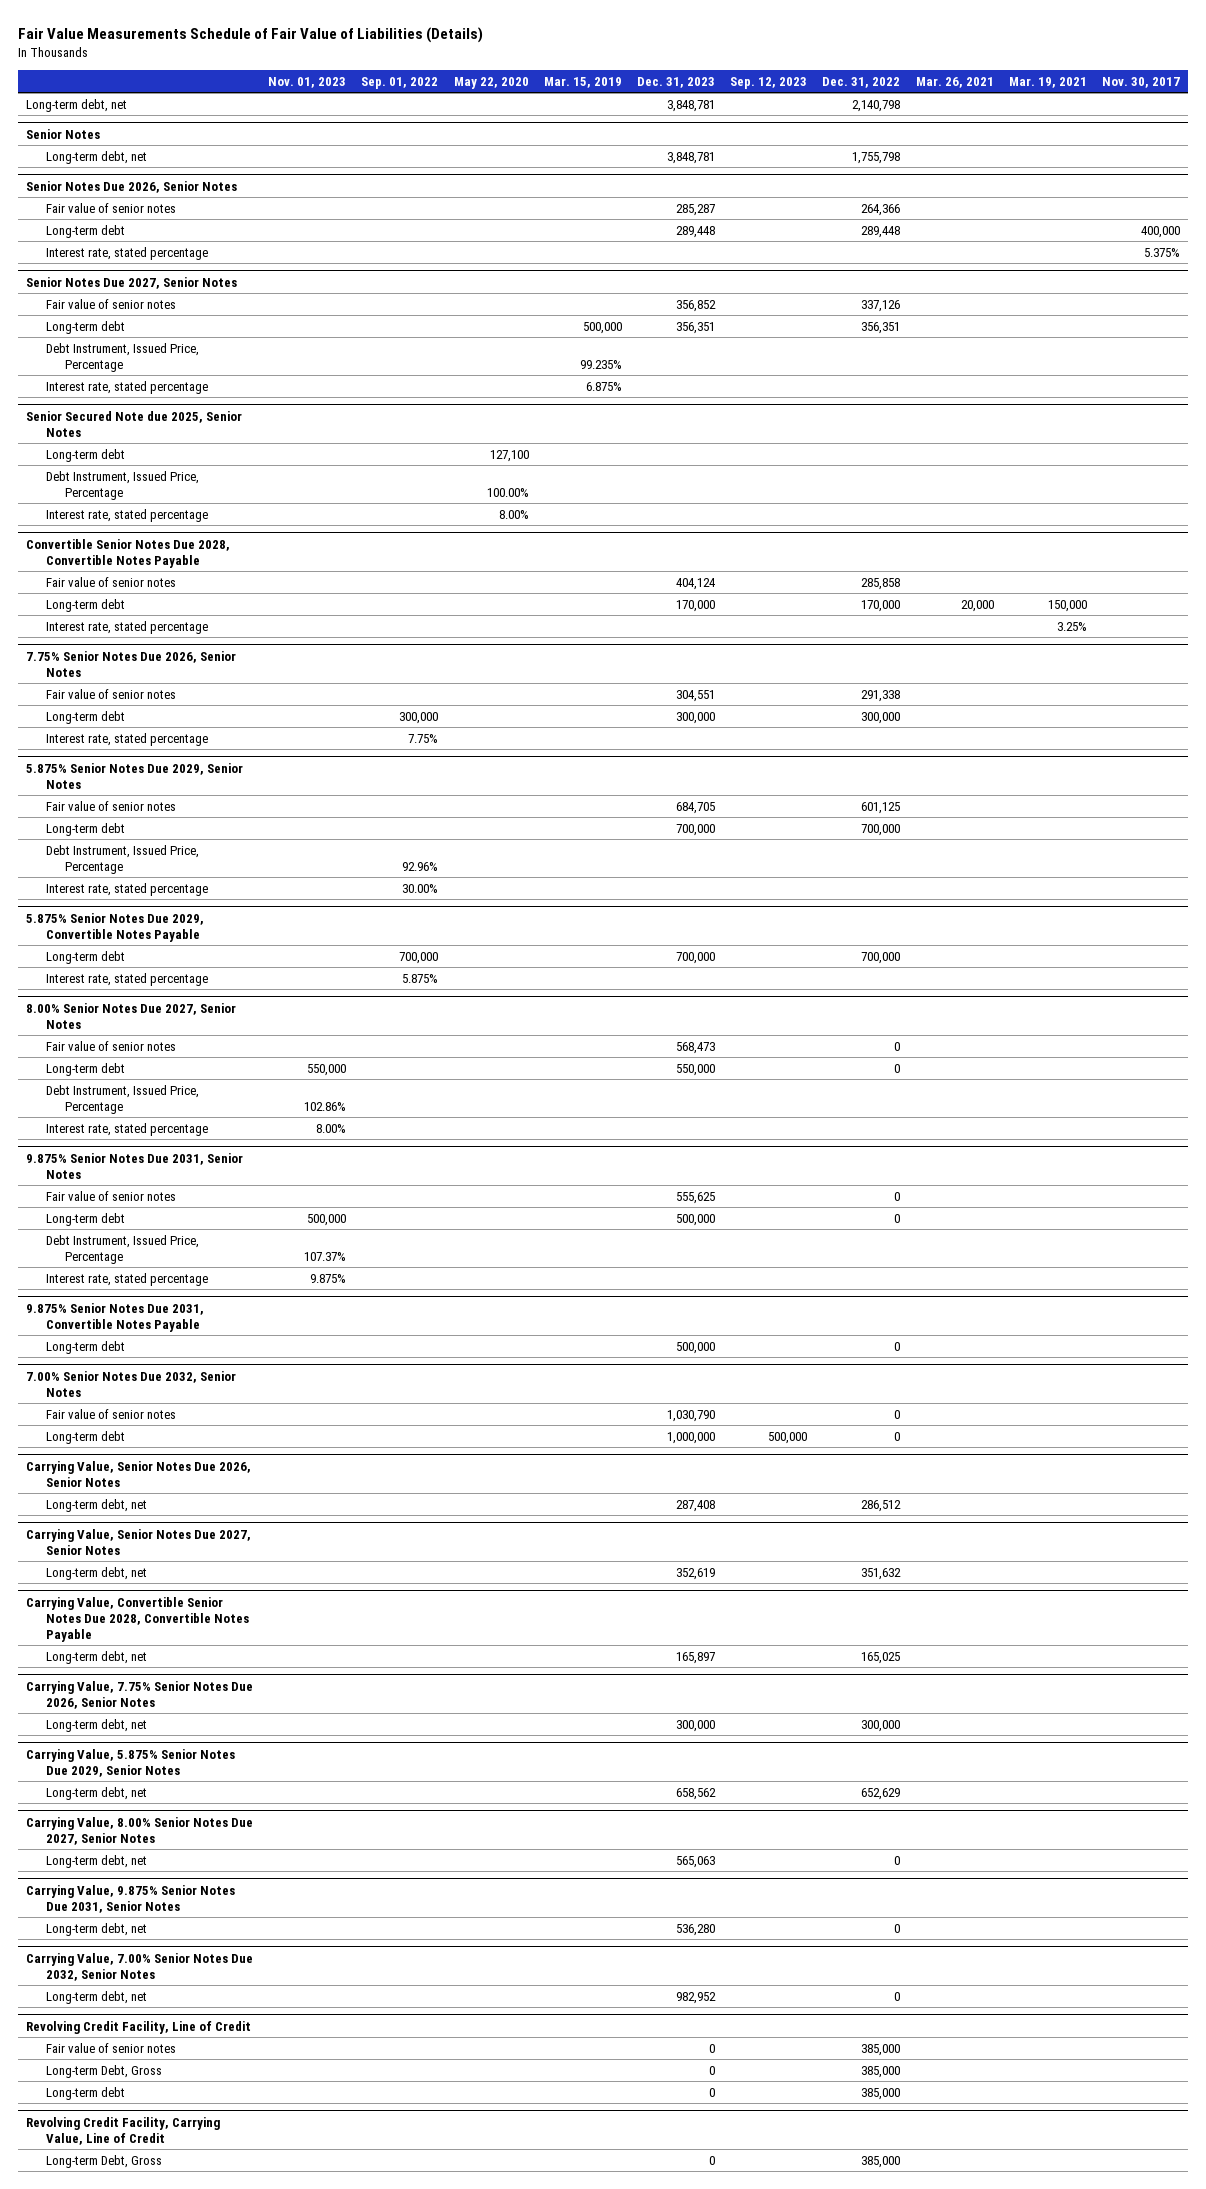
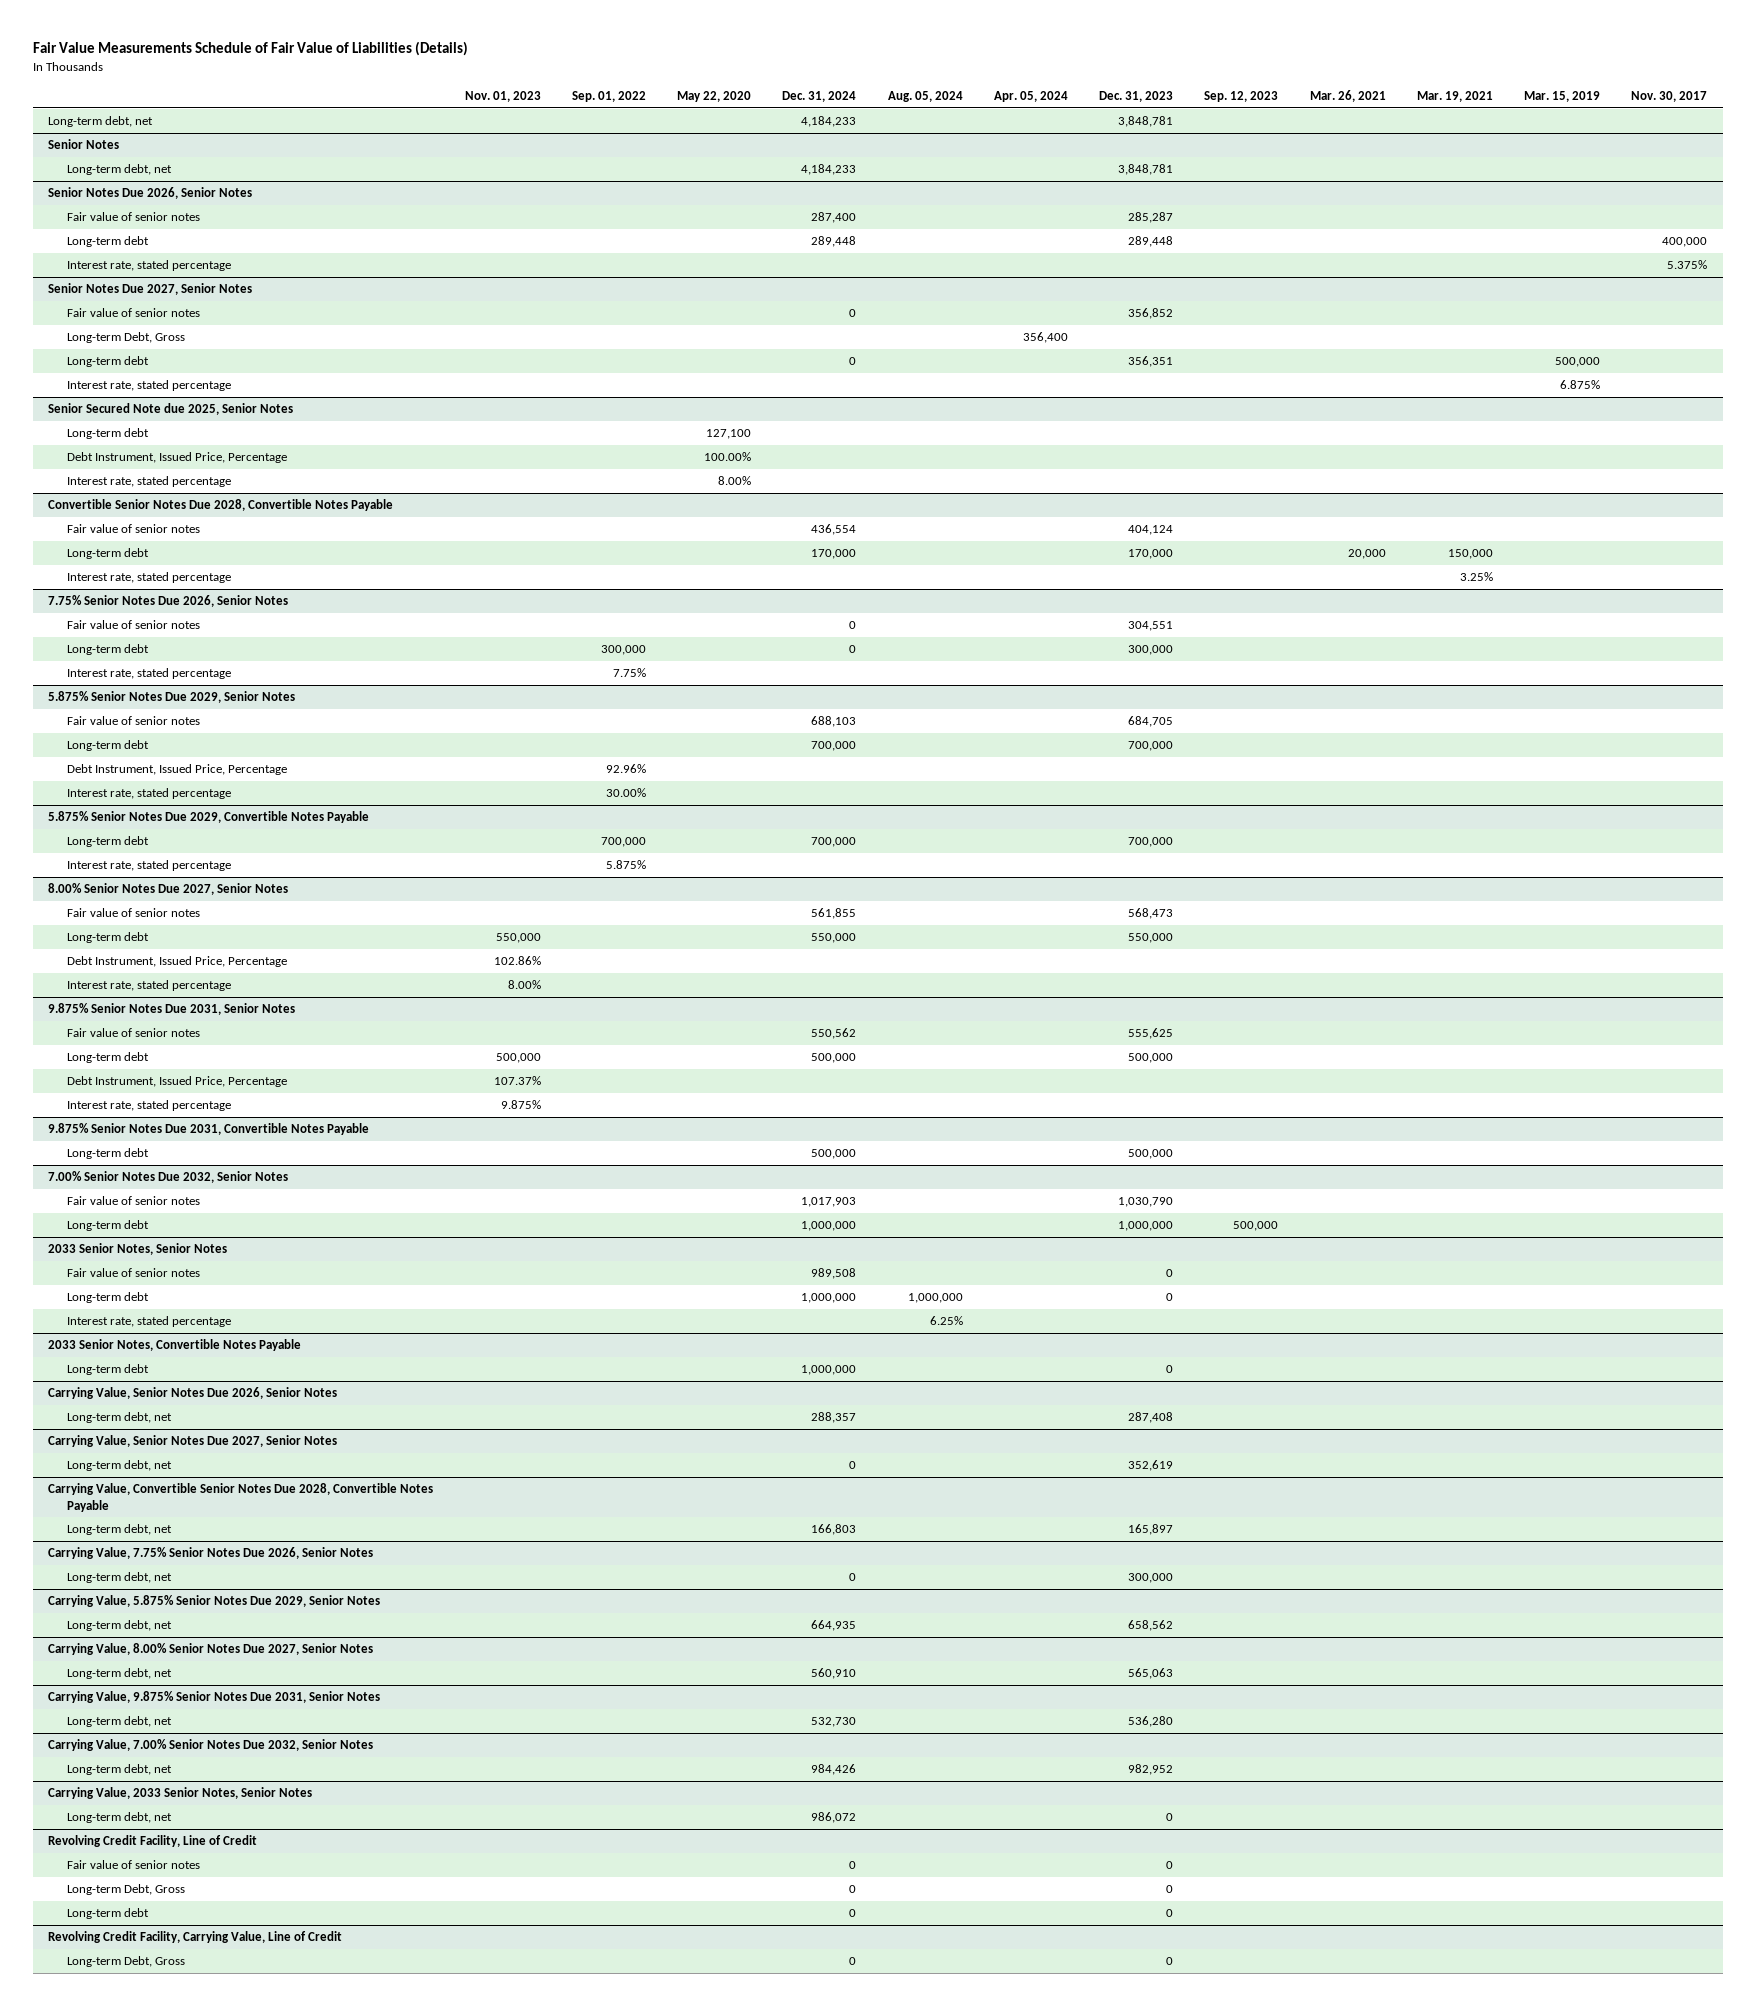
[822,76,901,88] Dec. 31, 2022 -> none
none -> [782,91,857,103] Dec. 31, 2024
none -> [887,91,963,103] Aug. 05, 2024
none -> [993,91,1068,103] Apr. 05, 2024
none -> [67,332,186,344] Long-term Debt, Gross
[45,342,199,372] Debt Instrument, Issued Price, Percentage -> none
none -> [48,1243,228,1256] 2033 Senior Notes, Senior Notes
none -> [67,1268,201,1278] Fair value of senior notes
none -> [67,1292,150,1304] Long-term debt
none -> [67,1316,232,1328] Interest rate, stated percentage
none -> [48,1339,302,1352] 2033 Senior Notes, Convertible Notes Payable
none -> [67,1364,150,1376] Long-term debt
none -> [48,1787,313,1800] Carrying Value, 2033 Senior Notes, Senior Notes
none -> [67,1812,173,1824] Long-term debt, net

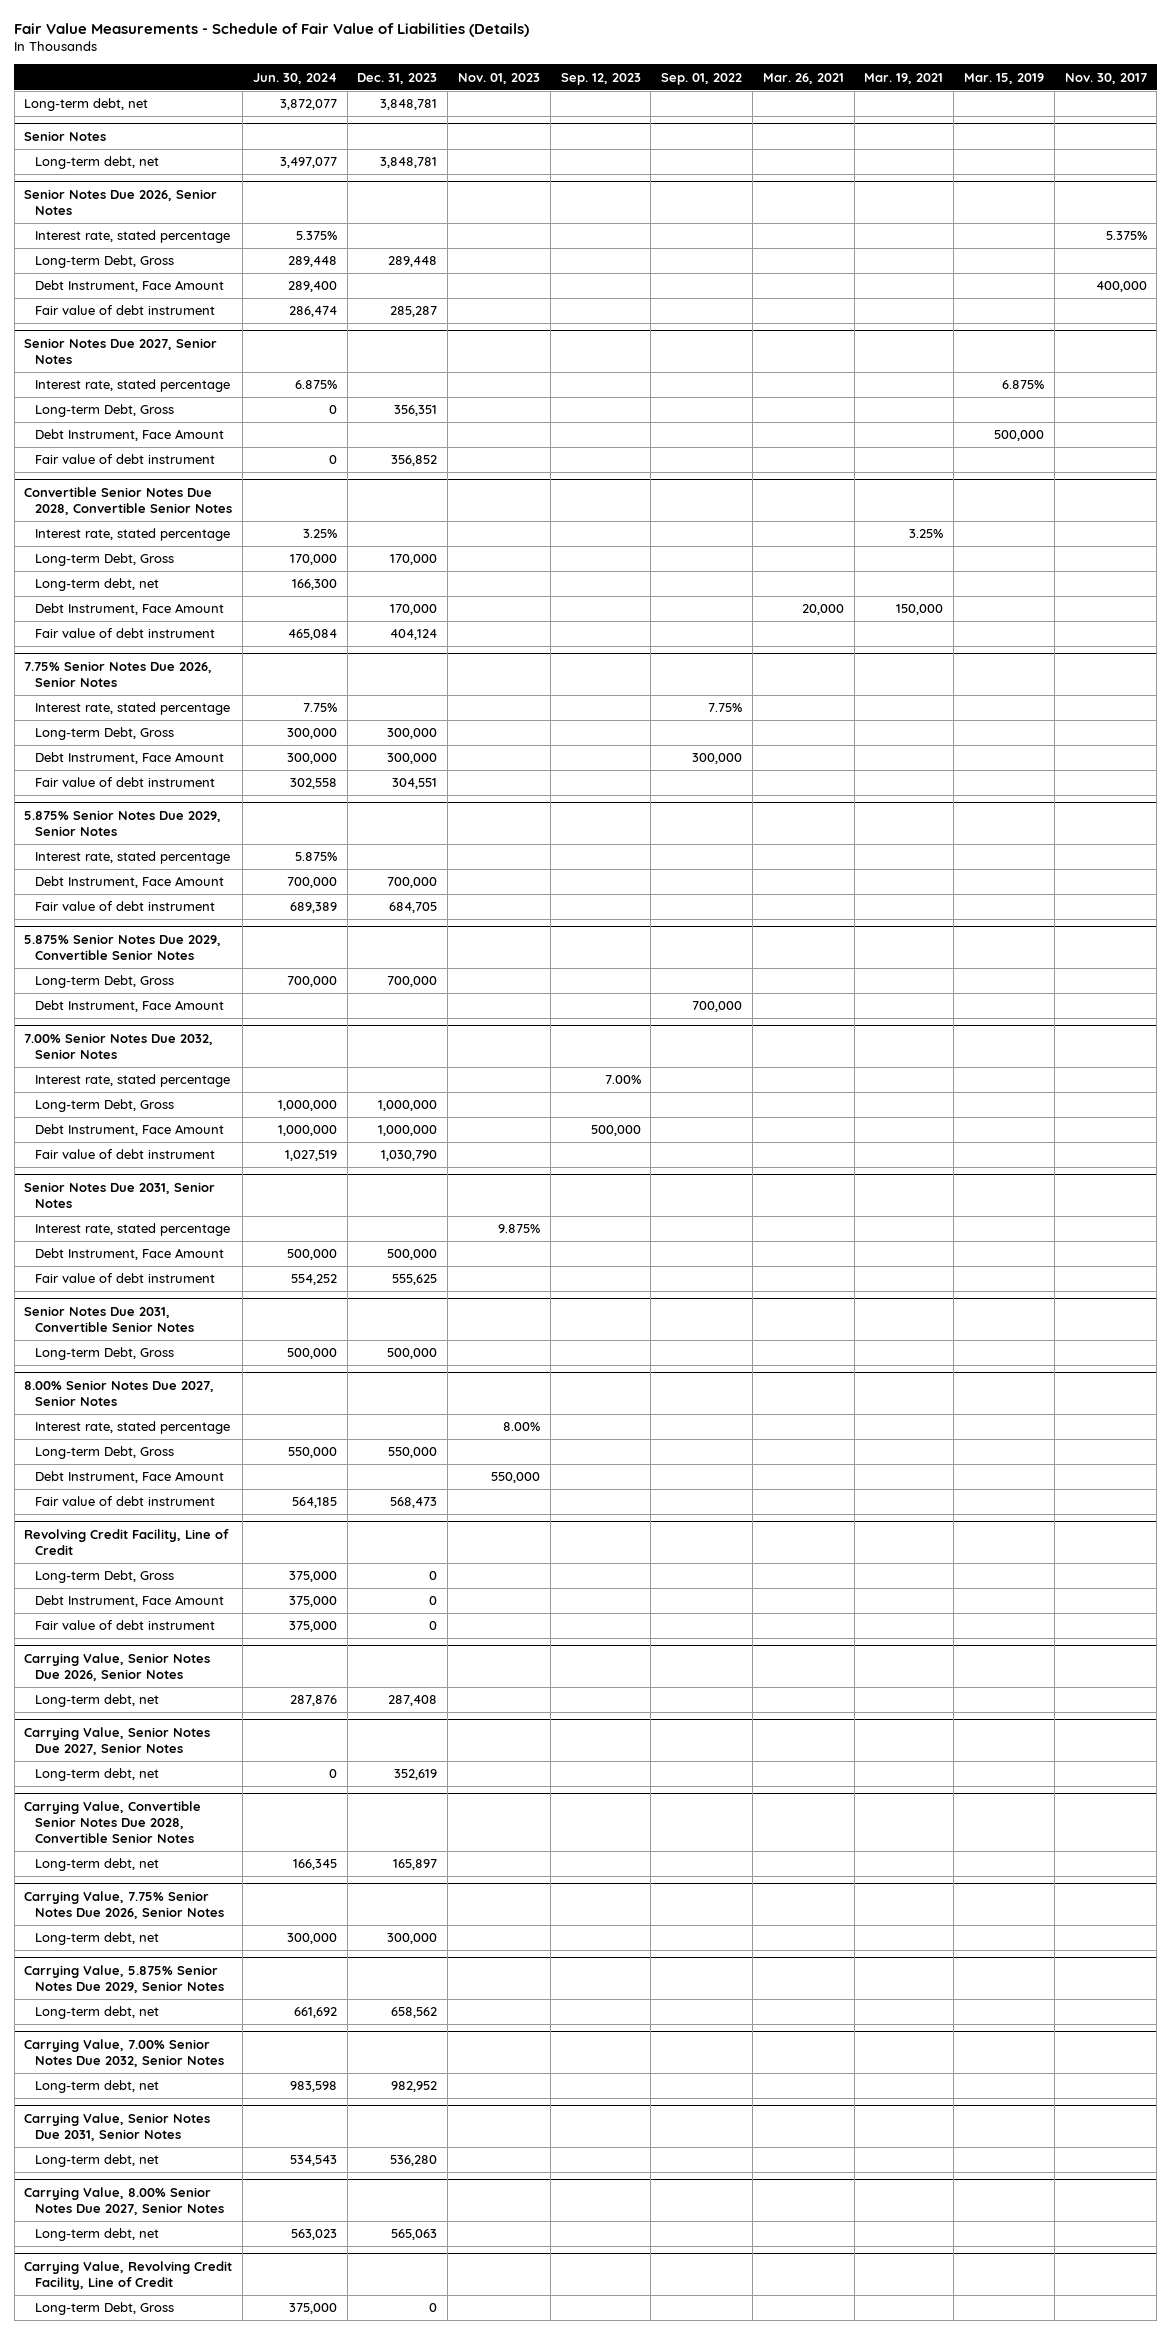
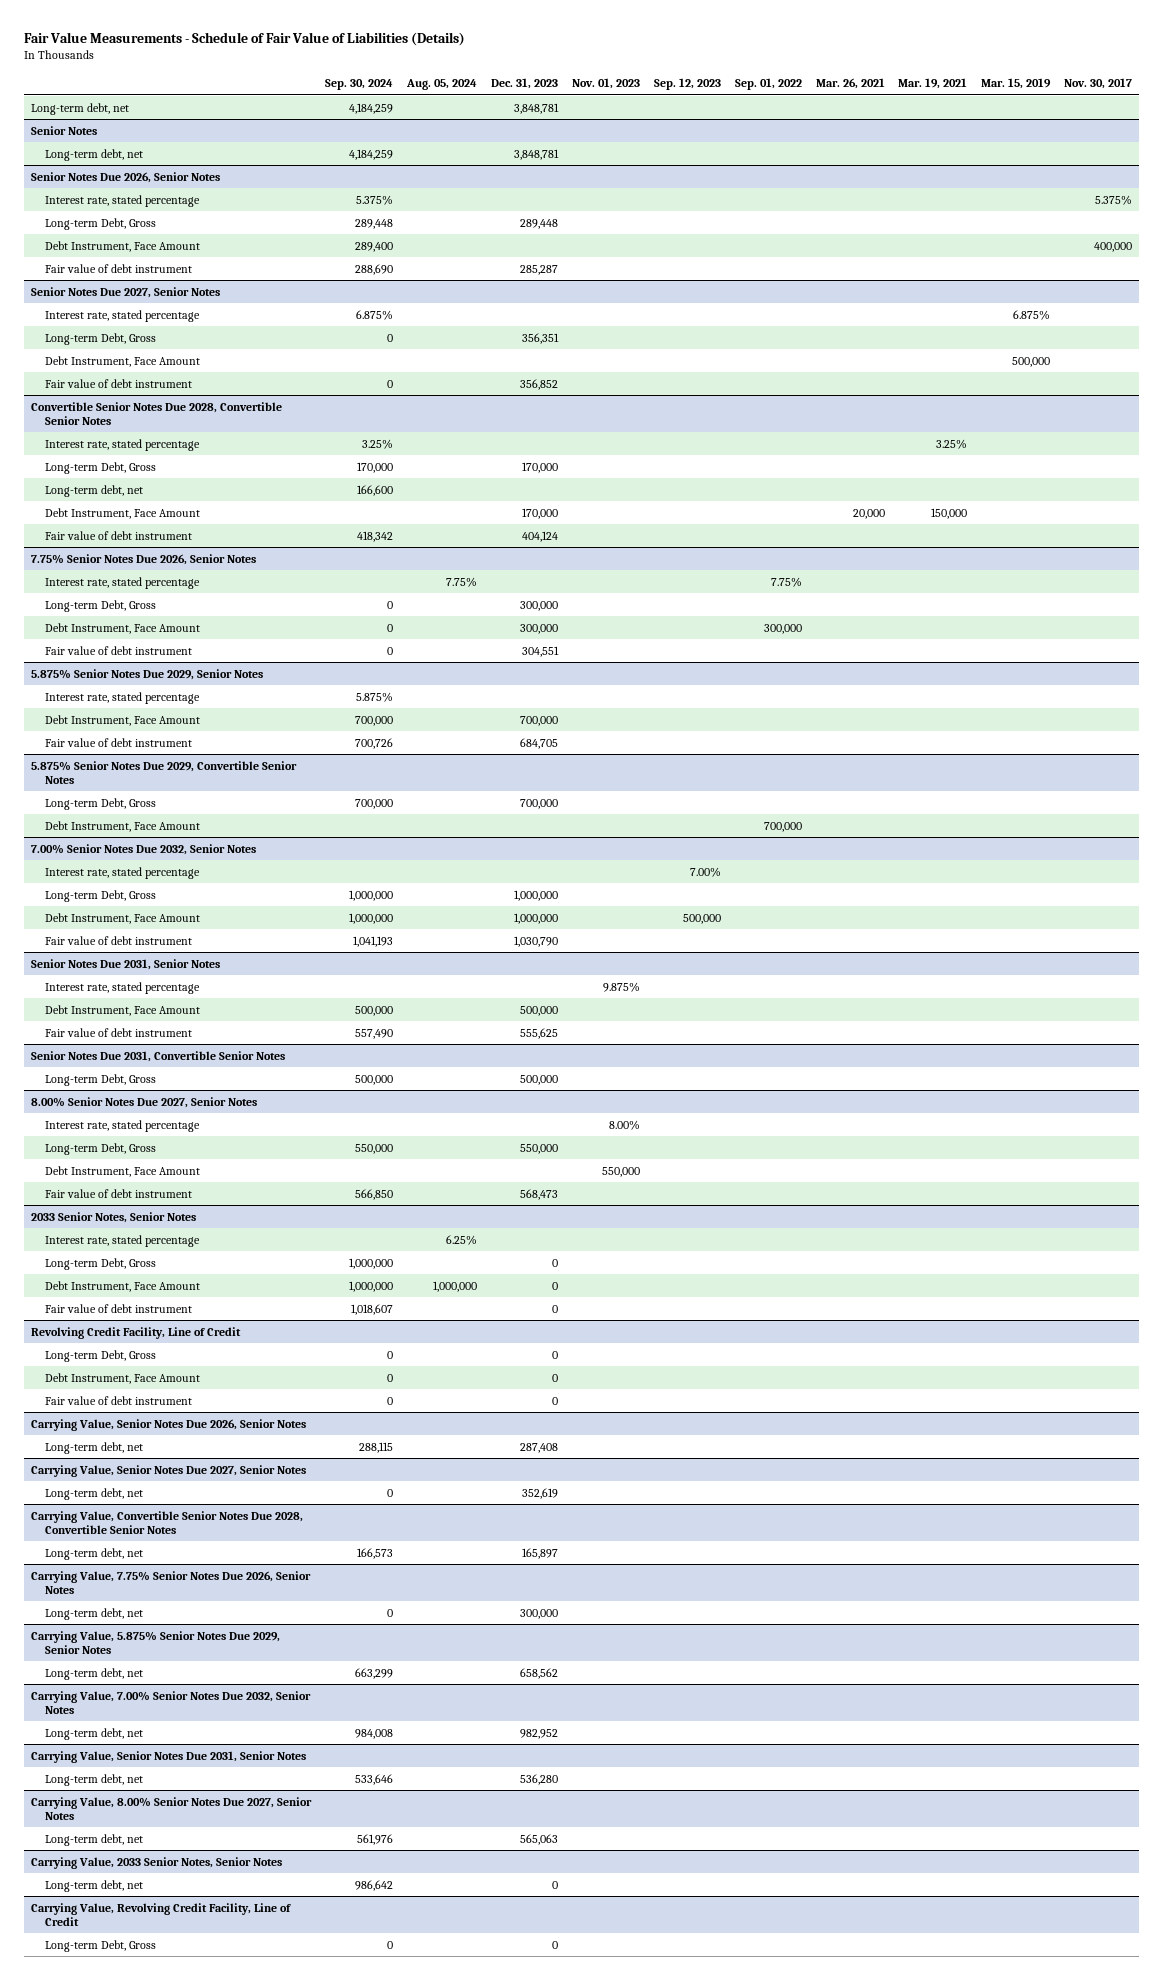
[252,72,337,84] Jun. 30, 2024 -> none
none -> [325,79,394,91] Sep. 30, 2024
none -> [406,79,478,91] Aug. 05, 2024
none -> [31,1211,197,1223] 2033 Senior Notes, Senior Notes
none -> [45,1234,201,1247] Interest rate, stated percentage
none -> [45,1257,157,1270] Long-term Debt, Gross
none -> [45,1280,201,1292] Debt Instrument, Face Amount
none -> [45,1303,193,1313] Fair value of debt instrument
none -> [31,1856,283,1869] Carrying Value, 2033 Senior Notes, Senior Notes
none -> [45,1879,144,1892] Long-term debt, net

